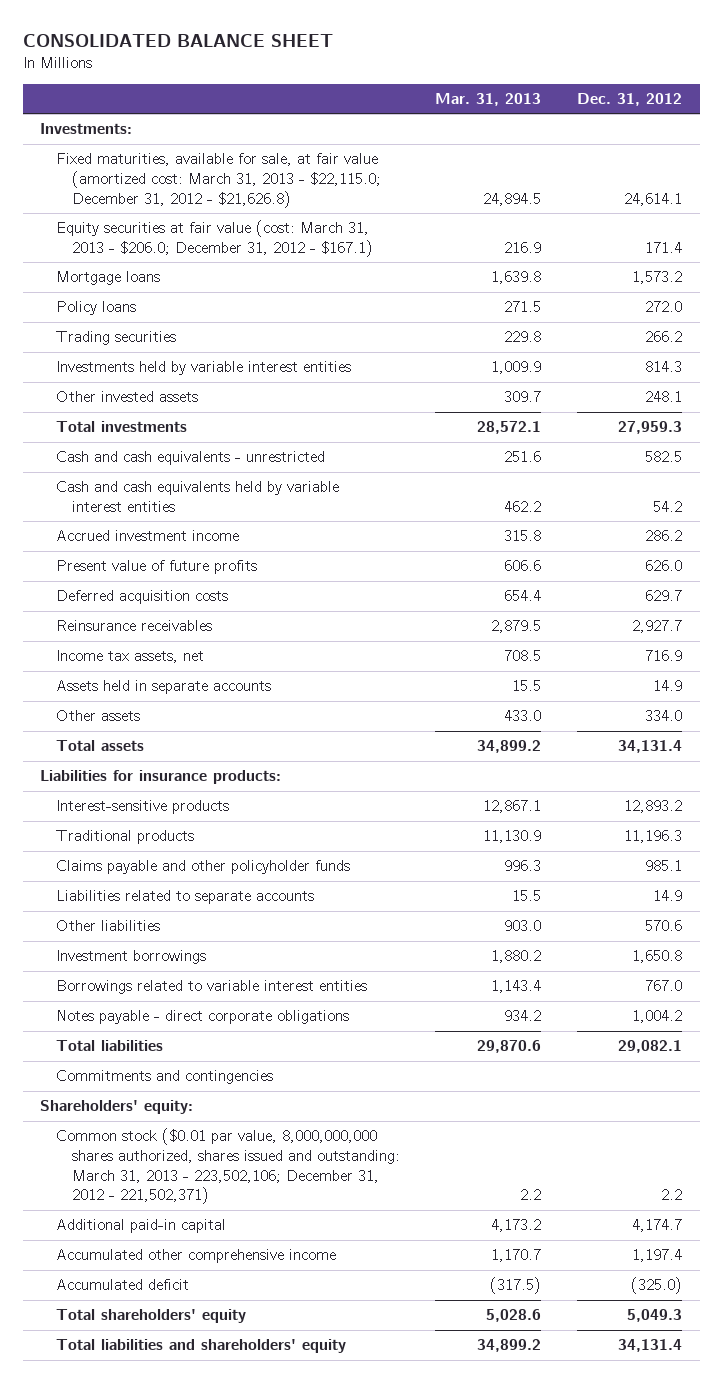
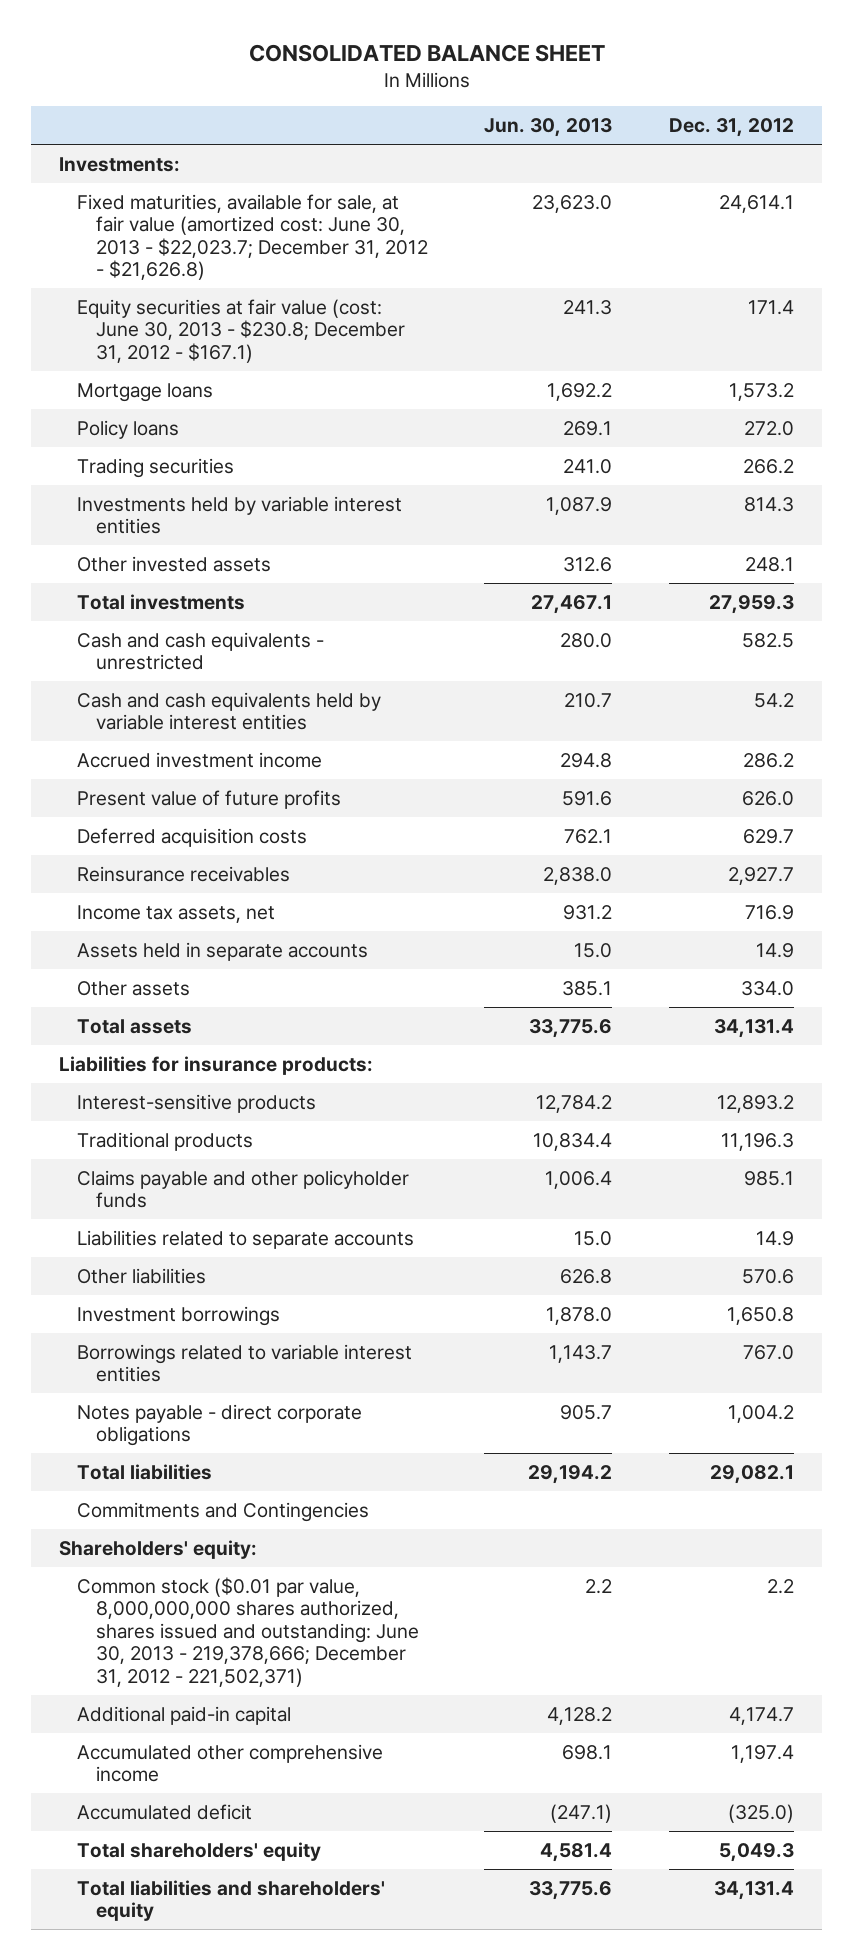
[435,92,542,106] Mar. 31, 2013 -> none
none -> [484,118,613,138] Jun. 30, 2013
[56,153,381,208] Fixed maturities, available for sale, at fair value (amortized cost: March 31, 2013 - $22,115.0; December 31, 2012 - $21,626.8) -> [77,193,428,281] Fixed maturities, available for sale, at fair value (amortized cost: June 30, 2013 - $22,023.7; December 31, 2012 - $21,626.8)
[56,220,373,257] Equity securities at fair value (cost: March 31, 2013 - $206.0; December 31, 2012 - $167.1) -> [77,298,405,363] Equity securities at fair value (cost: June 30, 2013 - $230.8; December 31, 2012 - $167.1)
[56,1070,274,1085] Commitments and contingencies -> [77,1501,370,1522] Commitments and Contingencies
[56,1128,400,1205] Common stock ($0.01 par value, 8,000,000,000 shares authorized, shares issued and outstanding: March 31, 2013 - 223,502,106; December 31, 2012 - 221,502,371) -> [77,1576,419,1688] Common stock ($0.01 par value, 8,000,000,000 shares authorized, shares issued and outstanding: June 30, 2013 - 219,378,666; December 31, 2012 - 221,502,371)

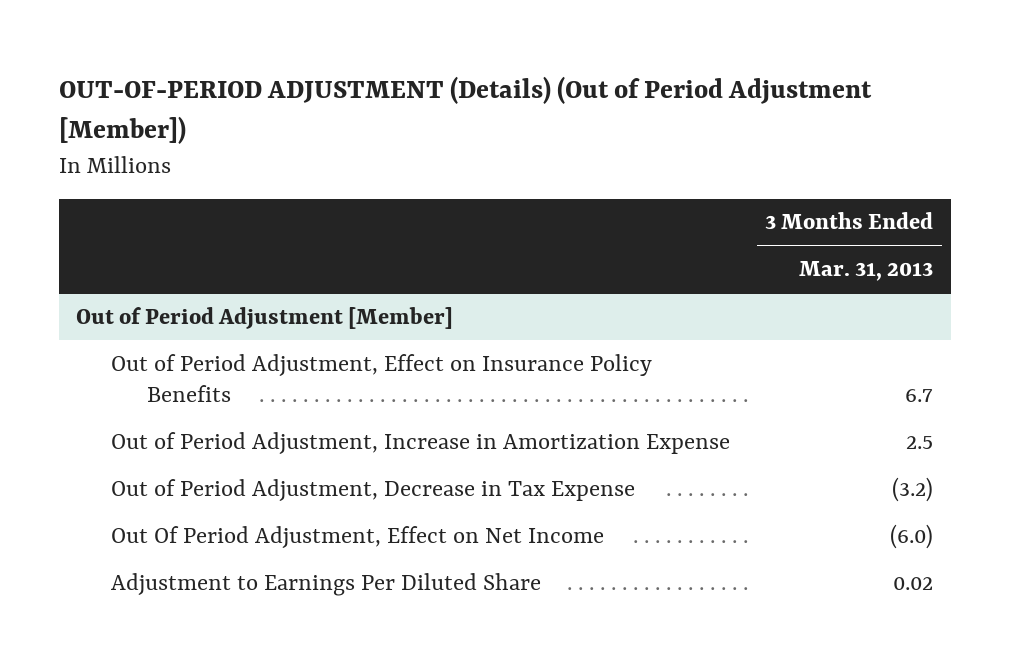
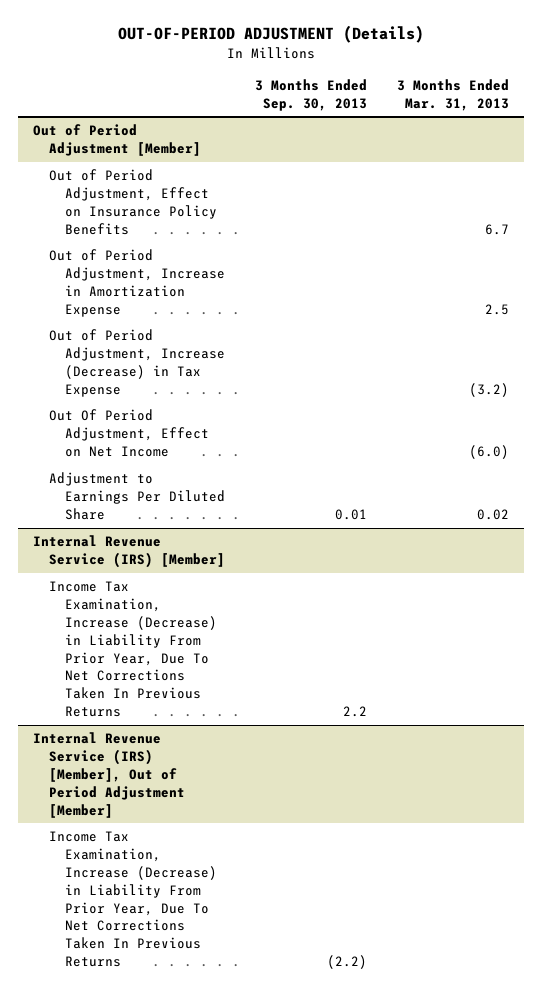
[58,76,872,145] OUT-OF-PERIOD ADJUSTMENT (Details) (Out of Period Adjustment [Member]) -> [117,25,424,44] OUT-OF-PERIOD ADJUSTMENT (Details)
none -> [255,78,368,111] 3 Months Ended Sep. 30, 2013
[111,478,636,501] Out of Period Adjustment, Decrease in Tax Expense -> [49,329,226,397] Out of Period Adjustment, Increase (Decrease) in Tax Expense
none -> [32,535,226,569] Internal Revenue Service (IRS) [Member]
none -> [49,581,218,718] Income Tax Examination, Increase (Decrease) in Liability From Prior Year, Due To Net Corrections Taken In Previous Returns
none -> [32,732,186,818] Internal Revenue Service (IRS) [Member], Out of Period Adjustment [Member]
none -> [49,831,218,968] Income Tax Examination, Increase (Decrease) in Liability From Prior Year, Due To Net Corrections Taken In Previous Returns

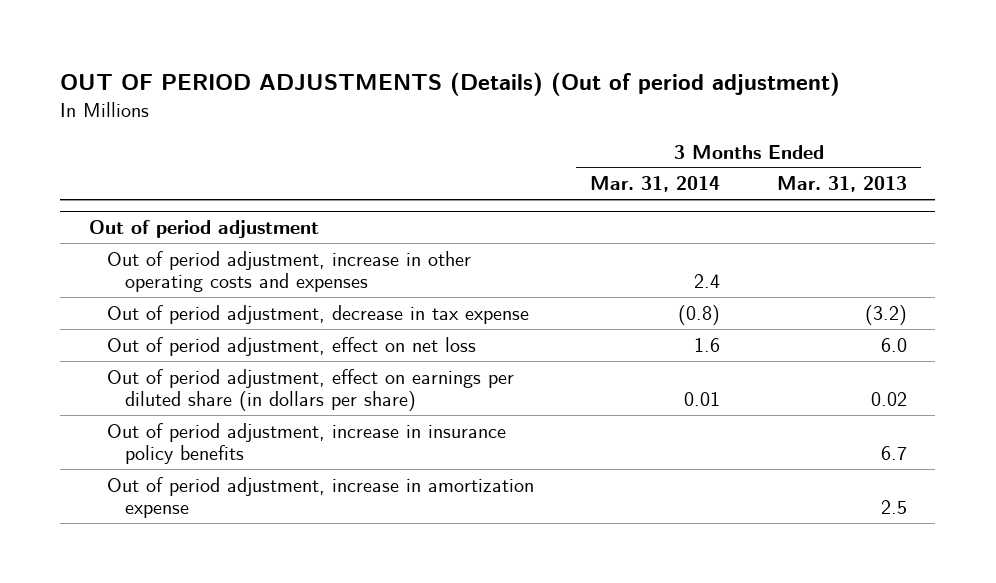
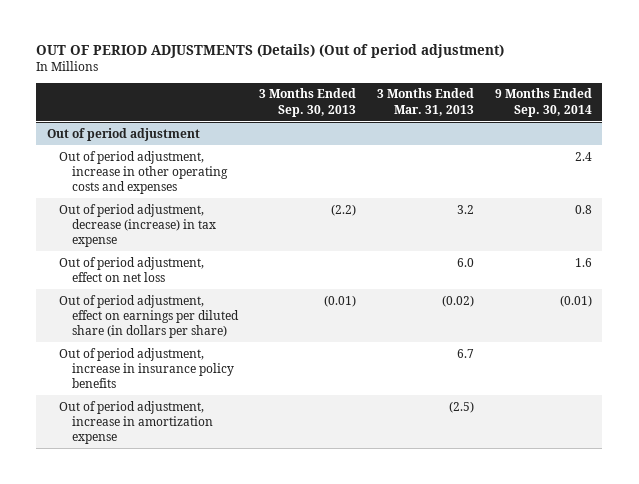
[590,176,721,193] Mar. 31, 2014 -> none
none -> [258,88,356,117] 3 Months Ended Sep. 30, 2013
none -> [494,88,592,117] 9 Months Ended Sep. 30, 2014
[106,304,529,324] Out of period adjustment, decrease in tax expense -> [59,203,216,248] Out of period adjustment, decrease (increase) in tax expense
[864,304,907,325] (3.2) -> [456,204,474,214] 3.2
[870,391,907,406] 0.02 -> [441,294,474,307] (0.02)
[880,499,907,514] 2.5 -> [448,400,474,413] (2.5)

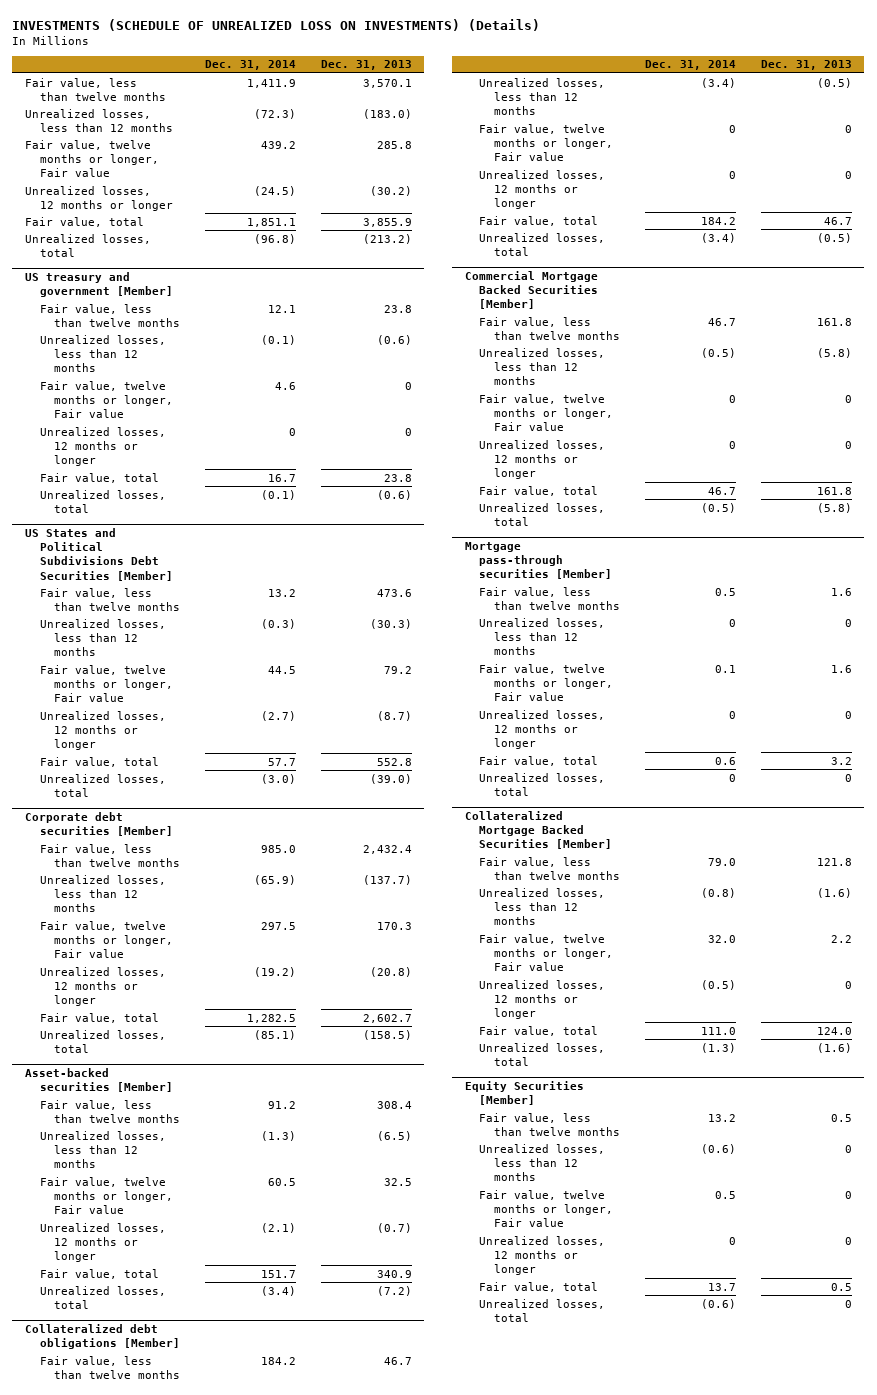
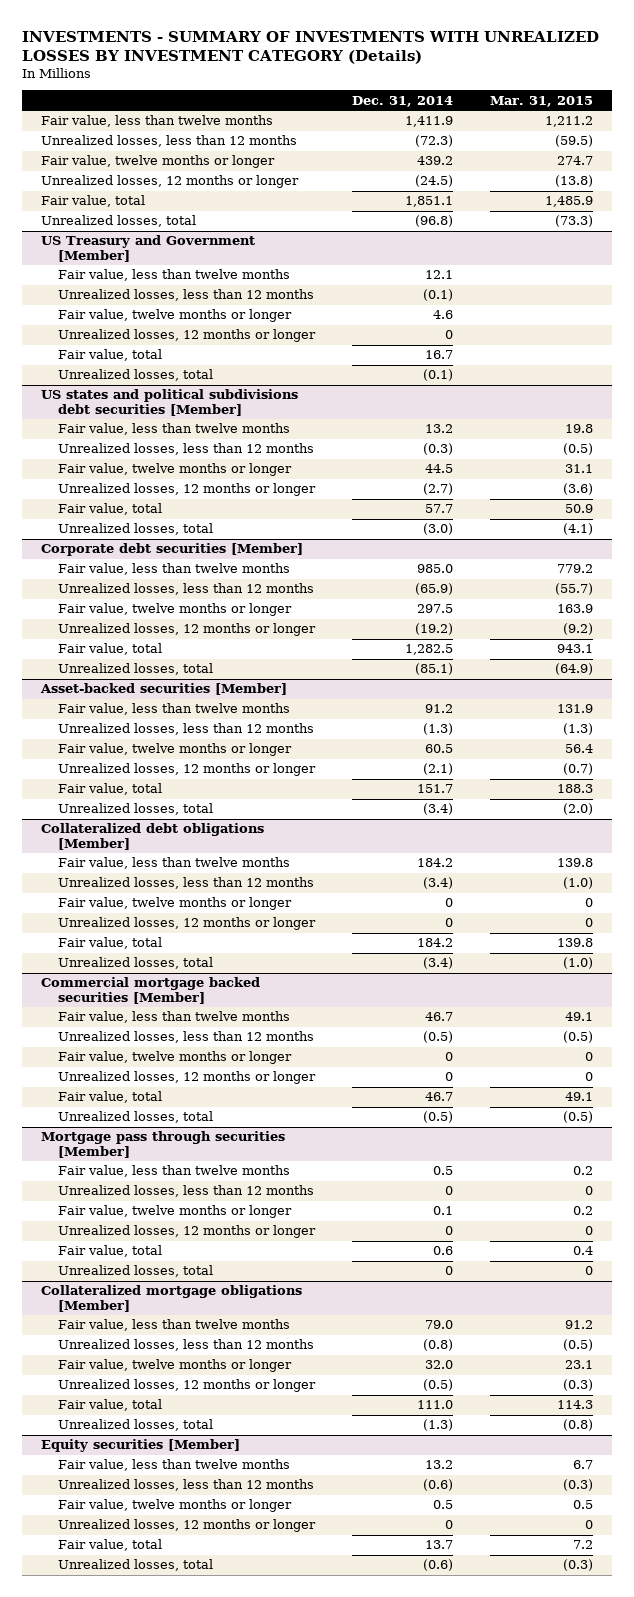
[12,18,541,31] INVESTMENTS (SCHEDULE OF UNREALIZED LOSS ON INVESTMENTS) (Details) -> [22,30,600,64] INVESTMENTS - SUMMARY OF INVESTMENTS WITH UNREALIZED LOSSES BY INVESTMENT CATEGORY (Details)
[321,60,413,71] Dec. 31, 2013 -> none
none -> [490,95,594,107] Mar. 31, 2015
[24,139,159,178] Fair value, twelve months or longer, Fair value -> [40,155,275,169] Fair value, twelve months or longer
[24,271,173,298] US treasury and government [Member] -> [40,235,255,262] US Treasury and Government [Member]
[39,380,174,419] Fair value, twelve months or longer, Fair value -> [57,309,292,323] Fair value, twelve months or longer
[24,527,173,581] US States and Political Subdivisions Debt Securities [Member] -> [40,389,298,416] US states and political subdivisions debt securities [Member]
[39,664,174,703] Fair value, twelve months or longer, Fair value -> [57,463,292,477] Fair value, twelve months or longer
[39,920,174,959] Fair value, twelve months or longer, Fair value -> [57,603,292,617] Fair value, twelve months or longer
[39,1176,174,1215] Fair value, twelve months or longer, Fair value -> [57,743,292,757] Fair value, twelve months or longer
[479,123,614,162] Fair value, twelve months or longer, Fair value -> [57,897,292,911] Fair value, twelve months or longer
[464,270,599,310] Commercial Mortgage Backed Securities [Member] -> [40,977,260,1004] Commercial mortgage backed securities [Member]
[479,393,614,432] Fair value, twelve months or longer, Fair value -> [57,1051,292,1065] Fair value, twelve months or longer
[464,541,613,580] Mortgage pass-through securities [Member] -> [40,1131,285,1158] Mortgage pass through securities [Member]
[479,663,614,702] Fair value, twelve months or longer, Fair value -> [57,1205,292,1219] Fair value, twelve months or longer
[464,810,613,850] Collateralized Mortgage Backed Securities [Member] -> [40,1285,302,1312] Collateralized mortgage obligations [Member]
[479,933,614,972] Fair value, twelve months or longer, Fair value -> [57,1359,292,1373] Fair value, twelve months or longer
[464,1080,584,1106] Equity Securities [Member] -> [40,1439,240,1453] Equity securities [Member]
[479,1189,614,1228] Fair value, twelve months or longer, Fair value -> [57,1499,292,1513] Fair value, twelve months or longer

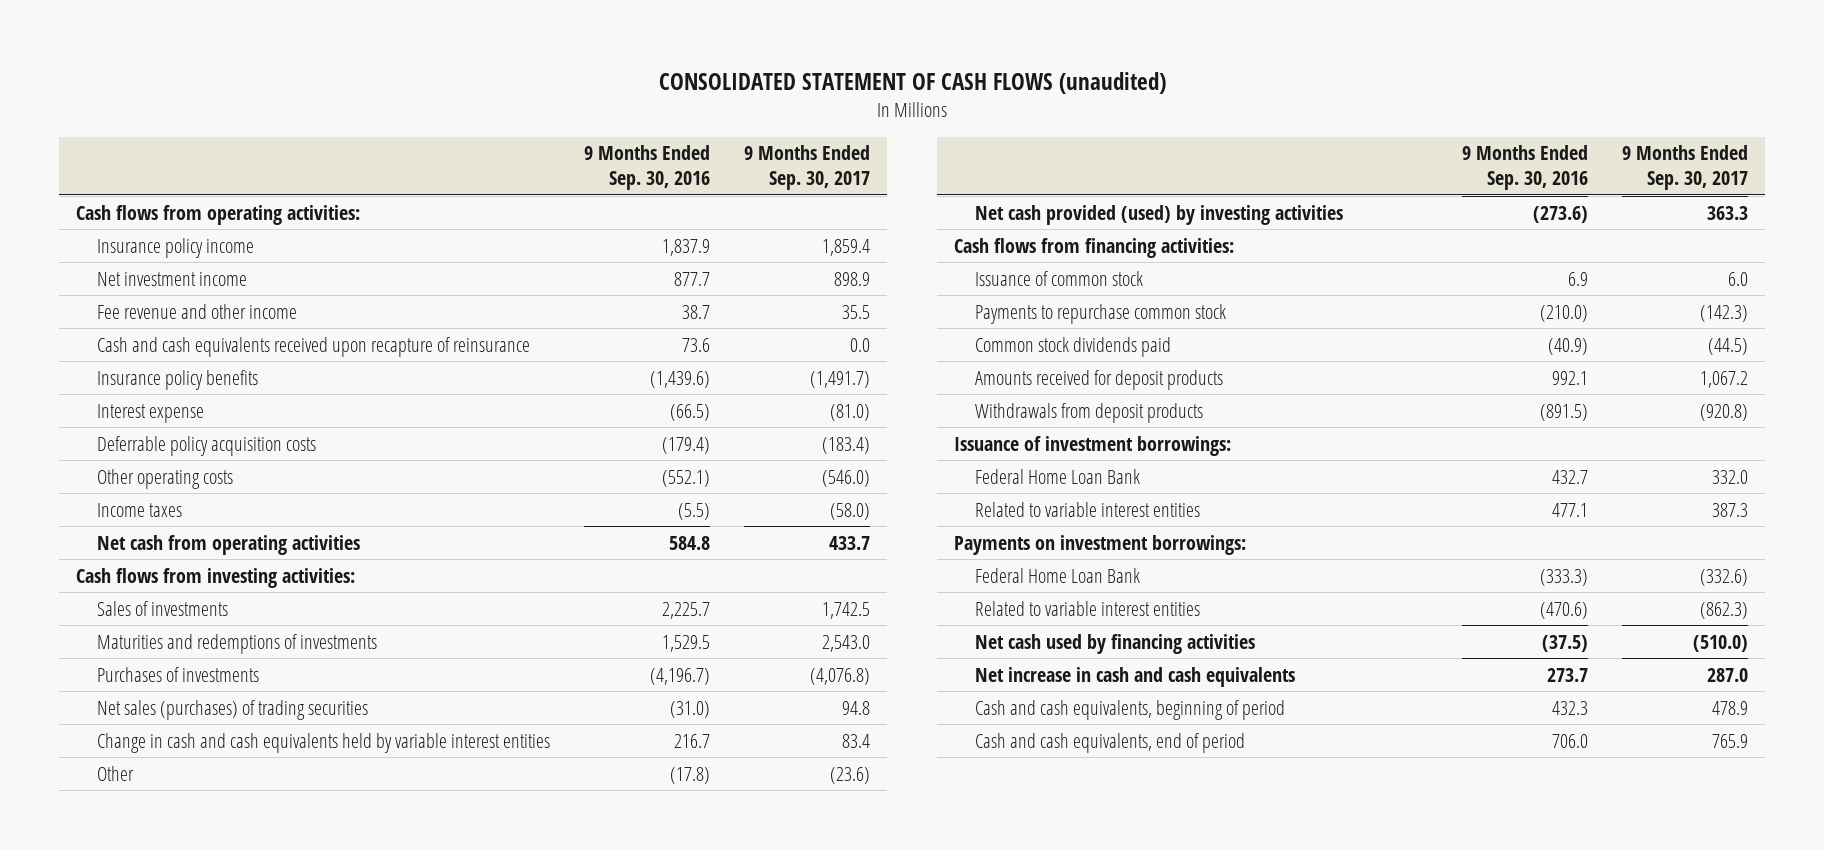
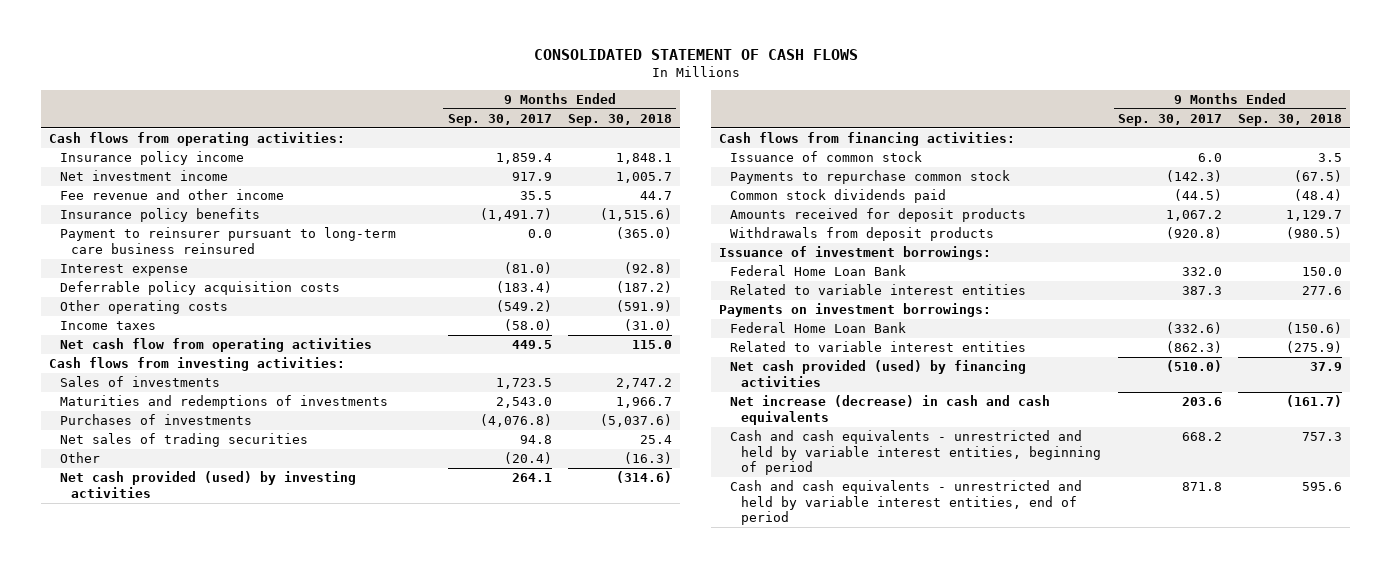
[659,71,1167,94] CONSOLIDATED STATEMENT OF CASH FLOWS (unaudited) -> [533,49,858,61] CONSOLIDATED STATEMENT OF CASH FLOWS
[584,145,711,191] 9 Months Ended Sep. 30, 2016 -> none
none -> [567,113,672,126] Sep. 30, 2018
[834,271,871,286] 898.9 -> [511,172,552,182] 917.9
[97,336,531,357] Cash and cash equivalents received upon recapture of reinsurance -> none
none -> [60,227,397,254] Payment to reinsurer pursuant to long-term care business reinsured
[822,469,871,487] (546.0) -> [495,300,552,313] (549.2)
[97,534,361,555] Net cash from operating activities -> [60,338,373,353] Net cash flow from operating activities
[829,535,871,550] 433.7 -> [511,340,552,350] 449.5
[822,601,871,619] 1,742.5 -> [495,378,552,390] 1,723.5
[97,732,551,753] Change in cash and cash equivalents held by variable interest entities -> none
[97,699,369,720] Net sales (purchases) of trading securities -> [60,433,309,448] Net sales of trading securities
[830,766,871,784] (23.6) -> [503,452,552,465] (20.4)
[1706,205,1748,220] 363.3 -> [511,473,552,483] 264.1
[974,633,1255,654] Net cash used by financing activities -> [730,360,1027,387] Net cash provided (used) by financing activities
[974,666,1295,687] Net increase in cash and cash equivalents -> [730,395,1051,425] Net increase (decrease) in cash and cash equivalents
[1706,667,1748,682] 287.0 -> [1181,397,1222,407] 203.6
[974,699,1285,720] Cash and cash equivalents, beginning of period -> [730,430,1102,476] Cash and cash equivalents - unrestricted and held by variable interest entities, beginning of period
[1711,700,1748,715] 478.9 -> [1181,432,1222,442] 668.2
[974,732,1245,753] Cash and cash equivalents, end of period -> [730,480,1083,526] Cash and cash equivalents - unrestricted and held by variable interest entities, end of period
[1711,733,1748,748] 765.9 -> [1181,482,1222,492] 871.8

